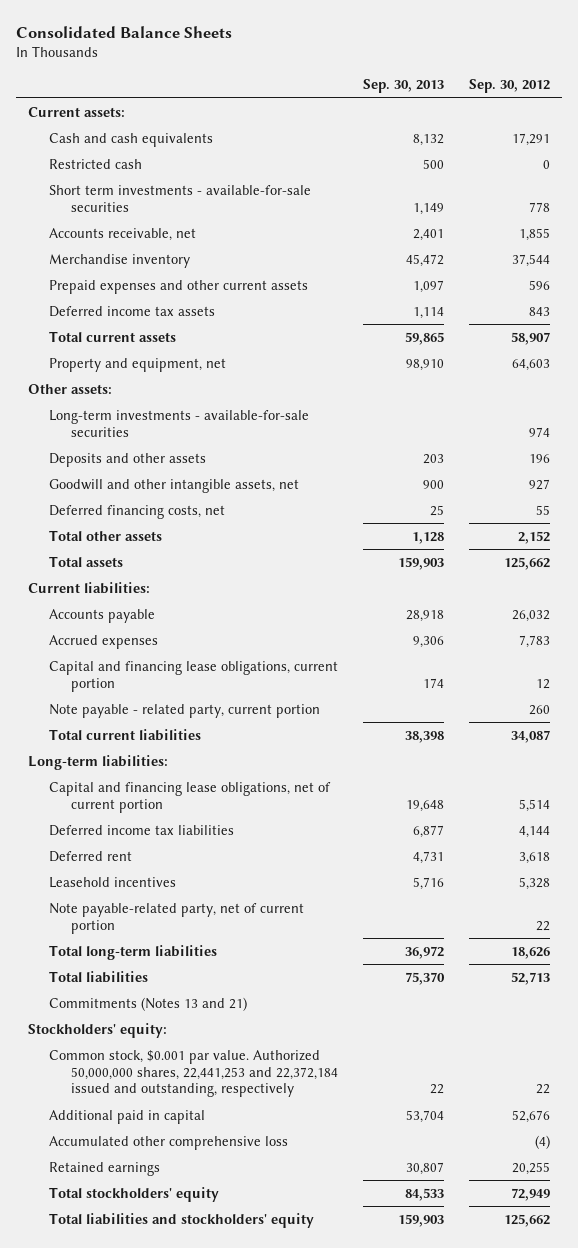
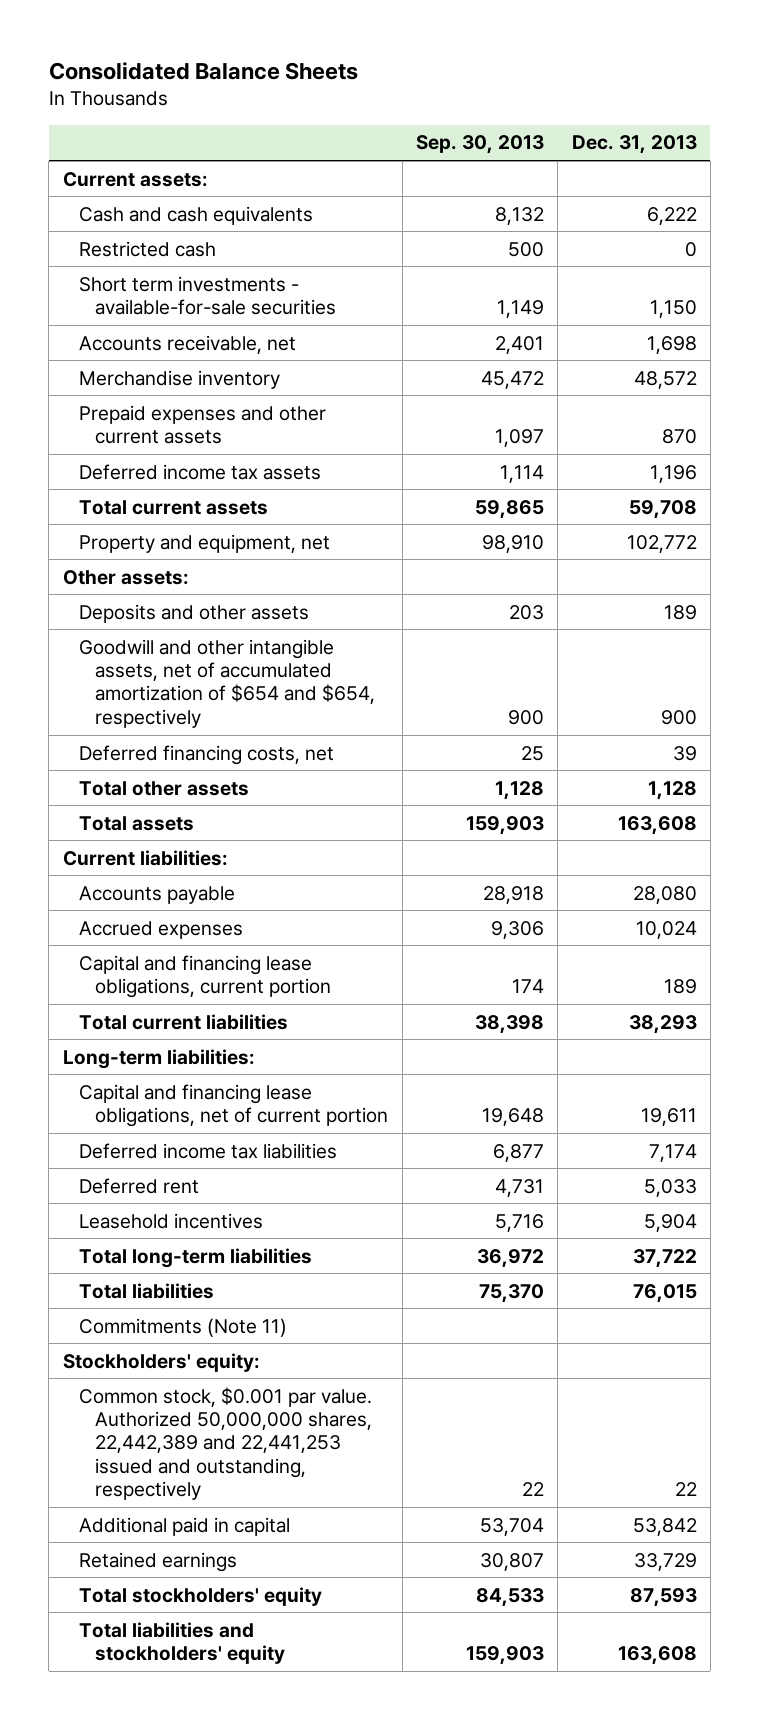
[468,79,550,94] Sep. 30, 2012 -> none
none -> [571,135,697,155] Dec. 31, 2013
[49,409,310,437] Long-term investments - available-for-sale securities -> none
[49,478,300,493] Goodwill and other intangible assets, net -> [78,638,376,728] Goodwill and other intangible assets, net of accumulated amortization of $654 and $654, respectively
[49,703,321,718] Note payable - related party, current portion -> none
[49,902,305,934] Note payable-related party, net of current portion -> none
[49,996,248,1011] Commitments (Notes 13 and 21) -> [78,1317,287,1337] Commitments (Note 11)
[49,1049,338,1098] Common stock, $0.001 par value. Authorized 50,000,000 shares, 22,441,253 and 22,372,184 issued and outstanding, respectively -> [78,1386,373,1501] Common stock, $0.001 par value. Authorized 50,000,000 shares, 22,442,389 and 22,441,253 issued and outstanding, respectively
[49,1135,289,1150] Accumulated other comprehensive loss -> none

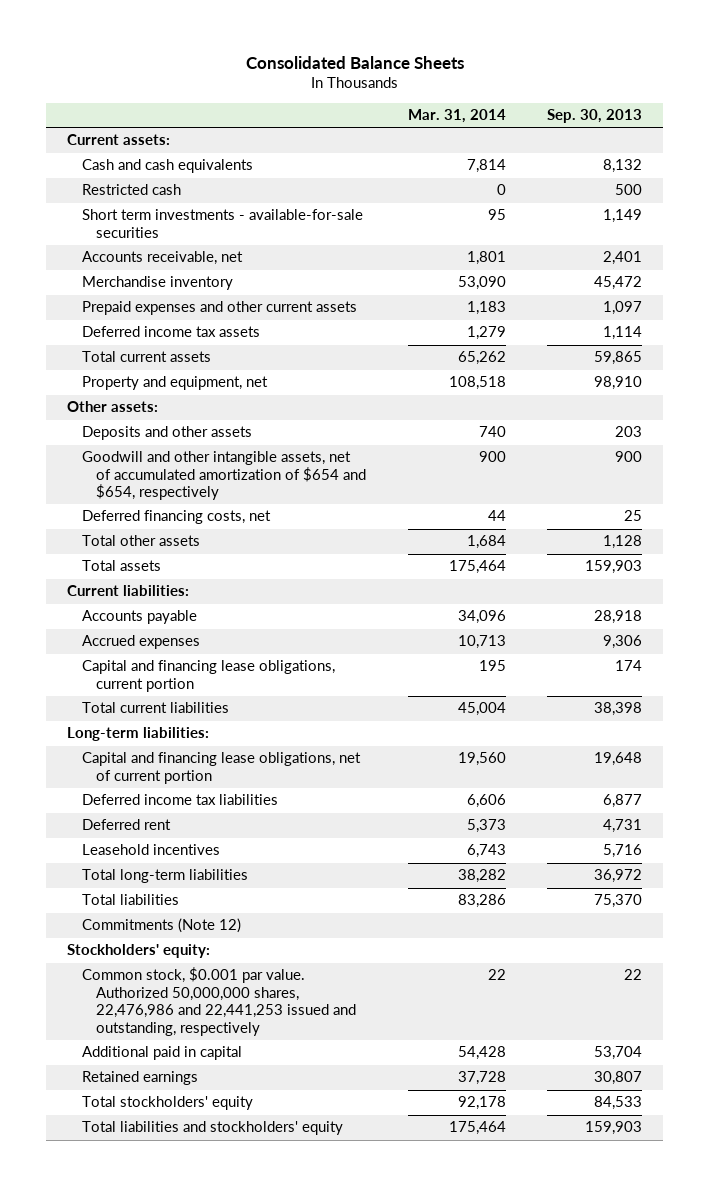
[571,135,697,155] Dec. 31, 2013 -> none
none -> [407,109,506,124] Mar. 31, 2014
[78,1317,287,1337] Commitments (Note 11) -> [81,918,241,934] Commitments (Note 12)
[78,1386,373,1501] Common stock, $0.001 par value. Authorized 50,000,000 shares, 22,442,389 and 22,441,253 issued and outstanding, respectively -> [81,967,357,1036] Common stock, $0.001 par value. Authorized 50,000,000 shares, 22,476,986 and 22,441,253 issued and outstanding, respectively

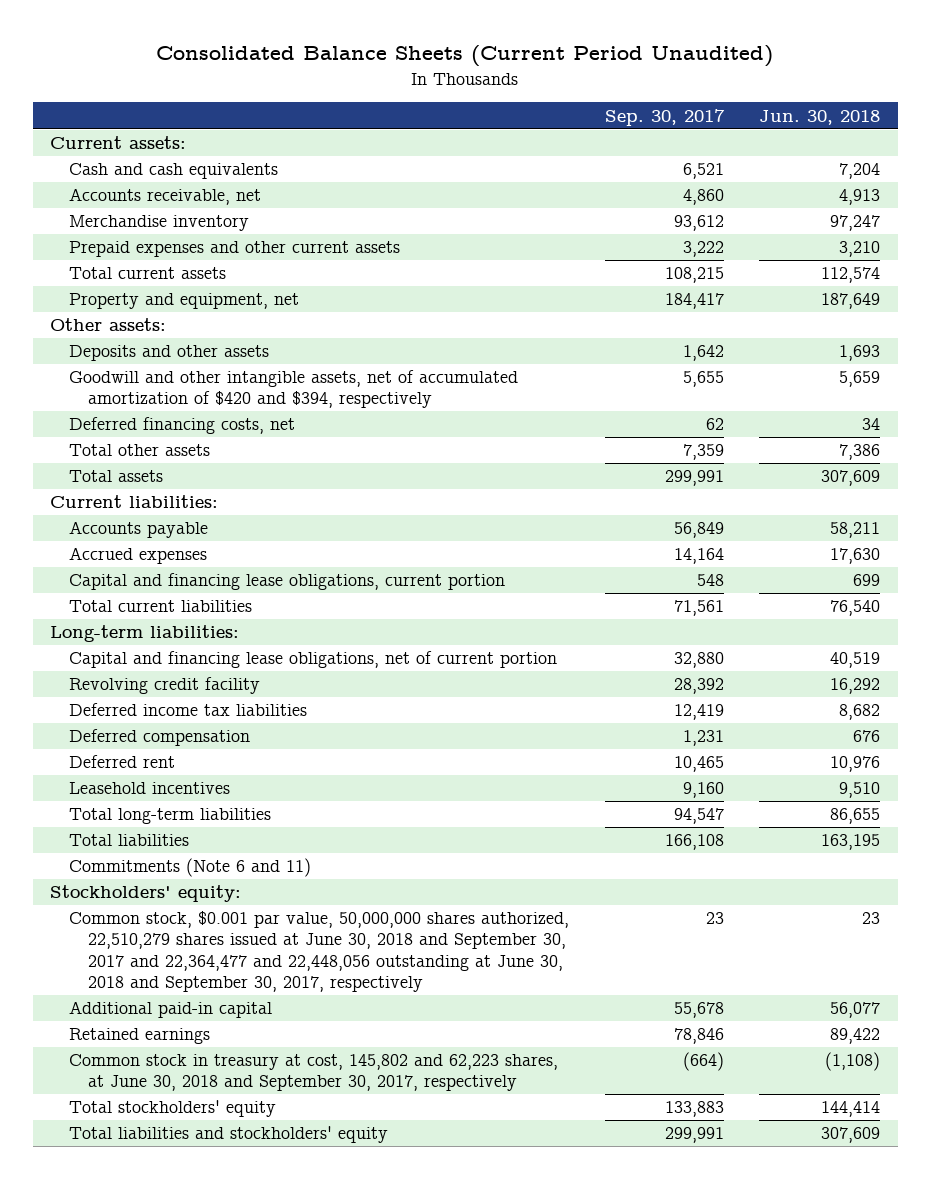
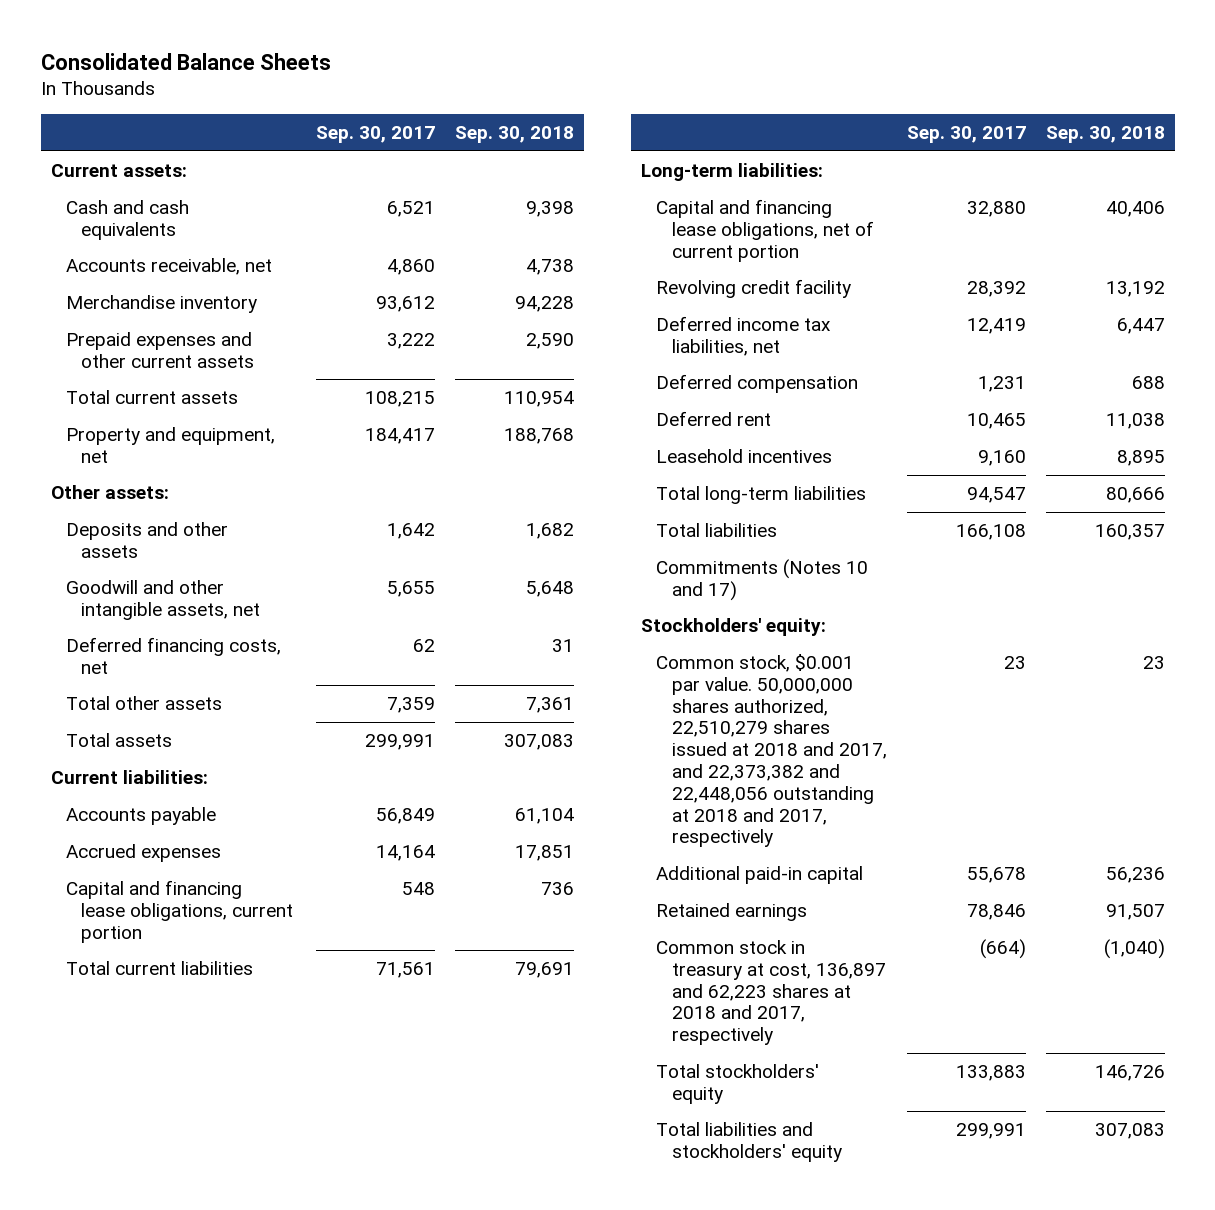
[156,45,774,68] Consolidated Balance Sheets (Current Period Unaudited) -> [40,52,331,70] Consolidated Balance Sheets
[759,109,881,125] Jun. 30, 2018 -> none
none -> [455,126,575,144] Sep. 30, 2018
[69,370,519,409] Goodwill and other intangible assets, net of accumulated amortization of $420 and $394, respectively -> [65,580,261,620] Goodwill and other intangible assets, net
[69,703,308,717] Deferred income tax liabilities -> [656,316,832,356] Deferred income tax liabilities, net
[69,858,312,878] Commitments (Note 6 and 11) -> [656,559,869,601] Commitments (Notes 10 and 17)
[69,911,570,992] Common stock, $0.001 par value, 50,000,000 shares authorized, 22,510,279 shares issued at June 30, 2018 and September 30, 2017 and 22,364,477 and 22,448,056 outstanding at June 30, 2018 and September 30, 2017, respectively -> [656,654,887,848] Common stock, $0.001 par value. 50,000,000 shares authorized, 22,510,279 shares issued at 2018 and 2017, and 22,373,382 and 22,448,056 outstanding at 2018 and 2017, respectively
[69,1054,559,1092] Common stock in treasury at cost, 145,802 and 62,223 shares, at June 30, 2018 and September 30, 2017, respectively -> [656,940,886,1046] Common stock in treasury at cost, 136,897 and 62,223 shares at 2018 and 2017, respectively

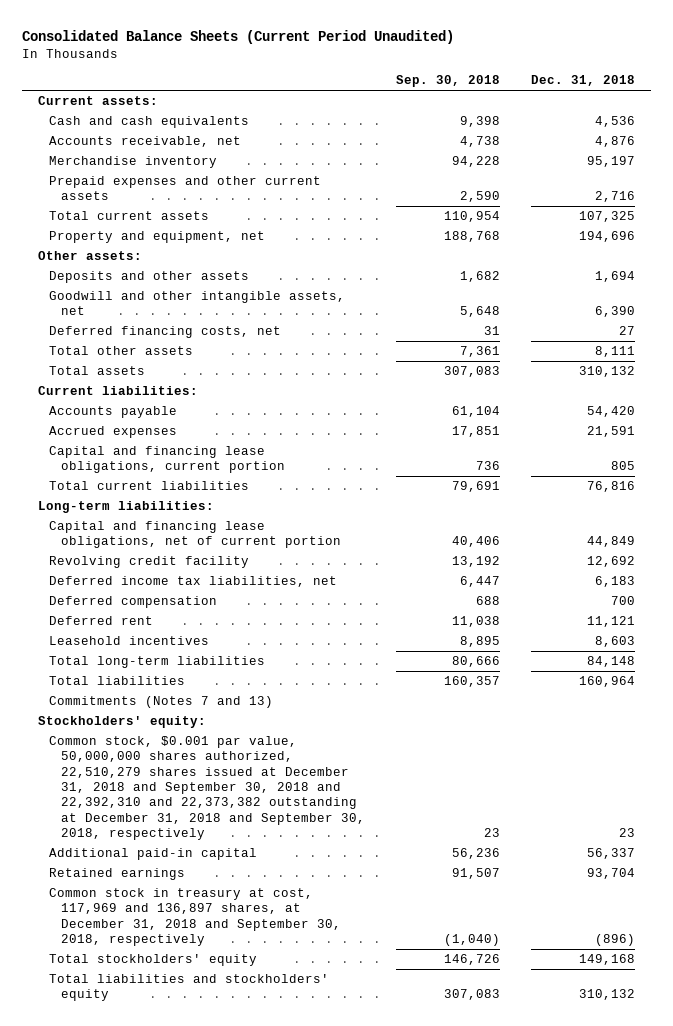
[40,52,331,70] Consolidated Balance Sheets -> [22,30,455,45] Consolidated Balance Sheets (Current Period Unaudited)
[316,126,436,144] Sep. 30, 2017 -> none
none -> [531,75,636,87] Dec. 31, 2018
[656,559,869,601] Commitments (Notes 10 and 17) -> [49,696,274,709] Commitments (Notes 7 and 13)
[656,654,887,848] Common stock, $0.001 par value. 50,000,000 shares authorized, 22,510,279 shares issued at 2018 and 2017, and 22,373,382 and 22,448,056 outstanding at 2018 and 2017, respectively -> [49,736,366,840] Common stock, $0.001 par value, 50,000,000 shares authorized, 22,510,279 shares issued at December 31, 2018 and September 30, 2018 and 22,392,310 and 22,373,382 outstanding at December 31, 2018 and September 30, 2018, respectively
[656,940,886,1046] Common stock in treasury at cost, 136,897 and 62,223 shares at 2018 and 2017, respectively -> [49,888,342,947] Common stock in treasury at cost, 117,969 and 136,897 shares, at December 31, 2018 and September 30, 2018, respectively

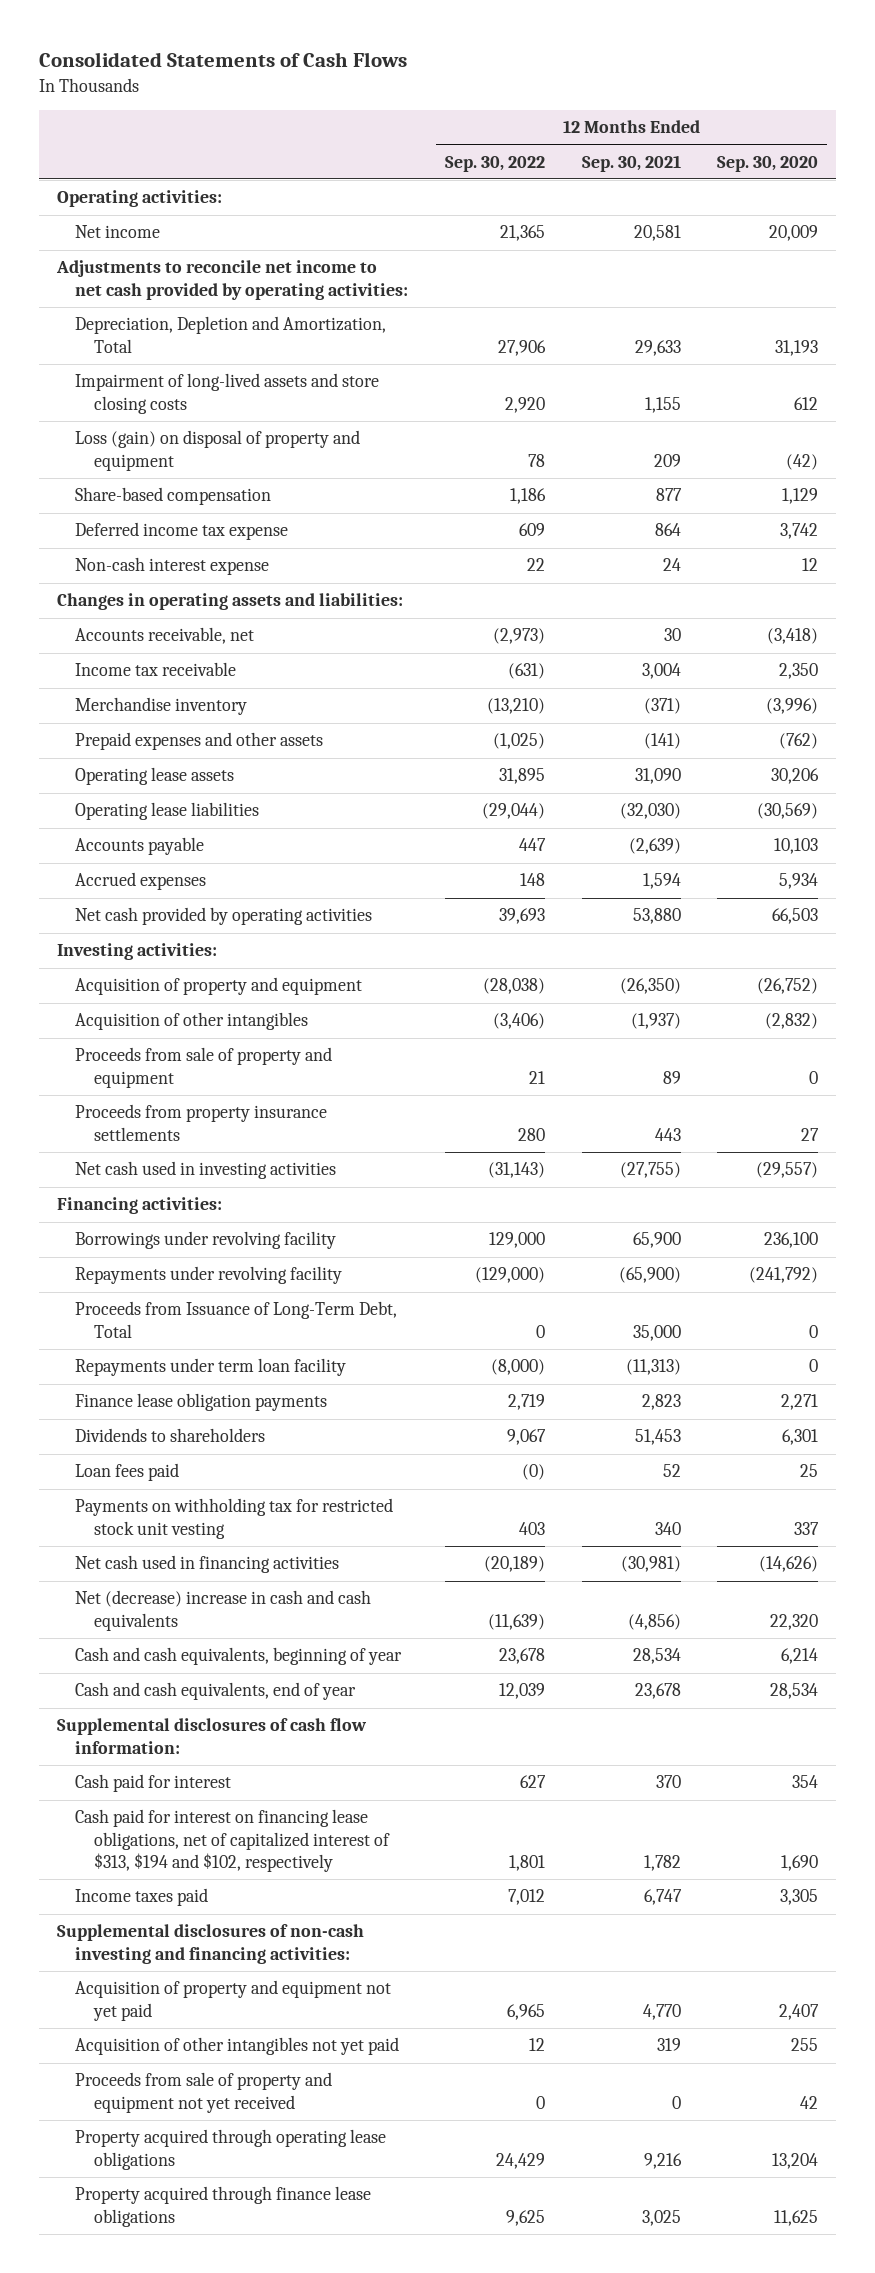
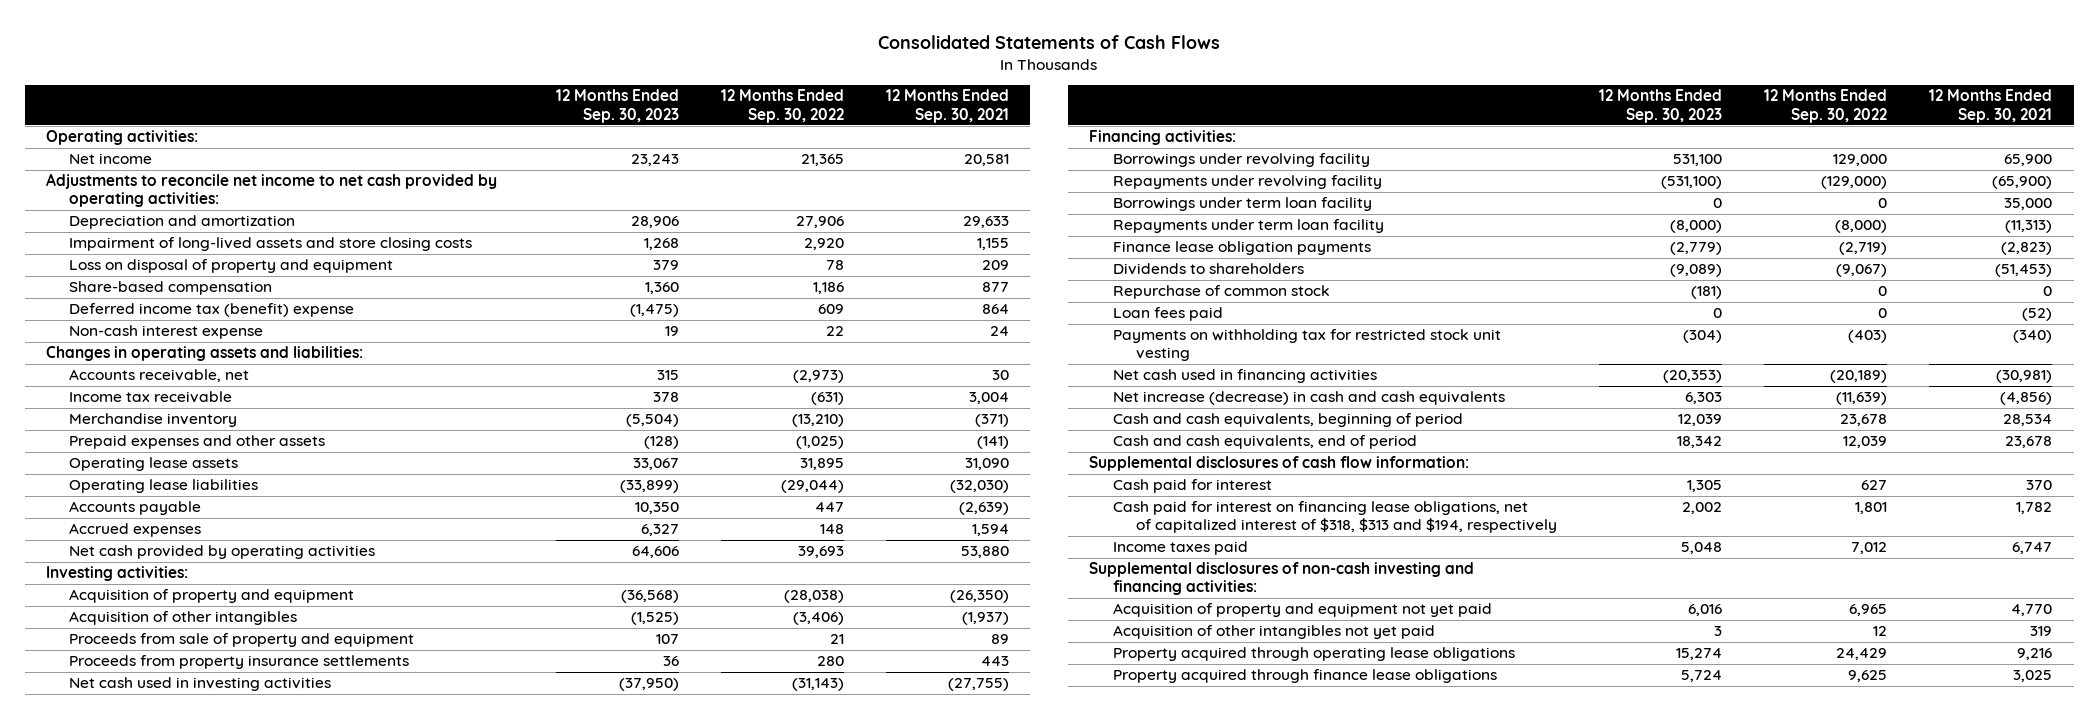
[717,155,819,172] Sep. 30, 2020 -> none
none -> [555,89,679,123] 12 Months Ended Sep. 30, 2023
[75,316,387,353] Depreciation, Depletion and Amortization, Total -> [69,215,296,230] Depreciation and amortization
[75,430,361,471] Loss (gain) on disposal of property and equipment -> [69,259,394,274] Loss on disposal of property and equipment
[75,522,289,541] Deferred income tax expense -> [69,303,355,318] Deferred income tax (benefit) expense
[75,1301,398,1338] Proceeds from Issuance of Long-Term Debt, Total -> [1112,197,1372,212] Borrowings under term loan facility
[507,1394,545,1411] 2,719 -> [1839,242,1888,256] (2,719)
[641,1394,681,1411] 2,823 -> [2001,242,2053,256] (2,823)
[506,1429,546,1446] 9,067 -> [1836,264,1888,278] (9,067)
[634,1429,681,1446] 51,453 -> [1995,264,2053,278] (51,453)
none -> [1112,285,1330,300] Repurchase of common stock
[521,1464,545,1481] (0) -> [1878,308,1888,319] 0
[662,1464,681,1478] 52 -> [2022,308,2053,322] (52)
[518,1521,545,1535] 403 -> [1848,330,1888,344] (403)
[654,1521,681,1535] 340 -> [2013,330,2053,344] (340)
[75,1590,372,1631] Net (decrease) increase in cash and cash equivalents -> [1112,391,1505,406] Net increase (decrease) in cash and cash equivalents
[75,1647,403,1666] Cash and cash equivalents, beginning of year -> [1112,413,1463,428] Cash and cash equivalents, beginning of period
[75,1682,357,1701] Cash and cash equivalents, end of year -> [1112,435,1417,450] Cash and cash equivalents, end of period
[75,1809,390,1873] Cash paid for interest on financing lease obligations, net of capitalized interest of $313, $194 and $102, respectively -> [1112,501,1558,534] Cash paid for interest on financing lease obligations, net of capitalized interest of $318, $313 and $194, respectively
[75,2072,333,2113] Proceeds from sale of property and equipment not yet received -> none

